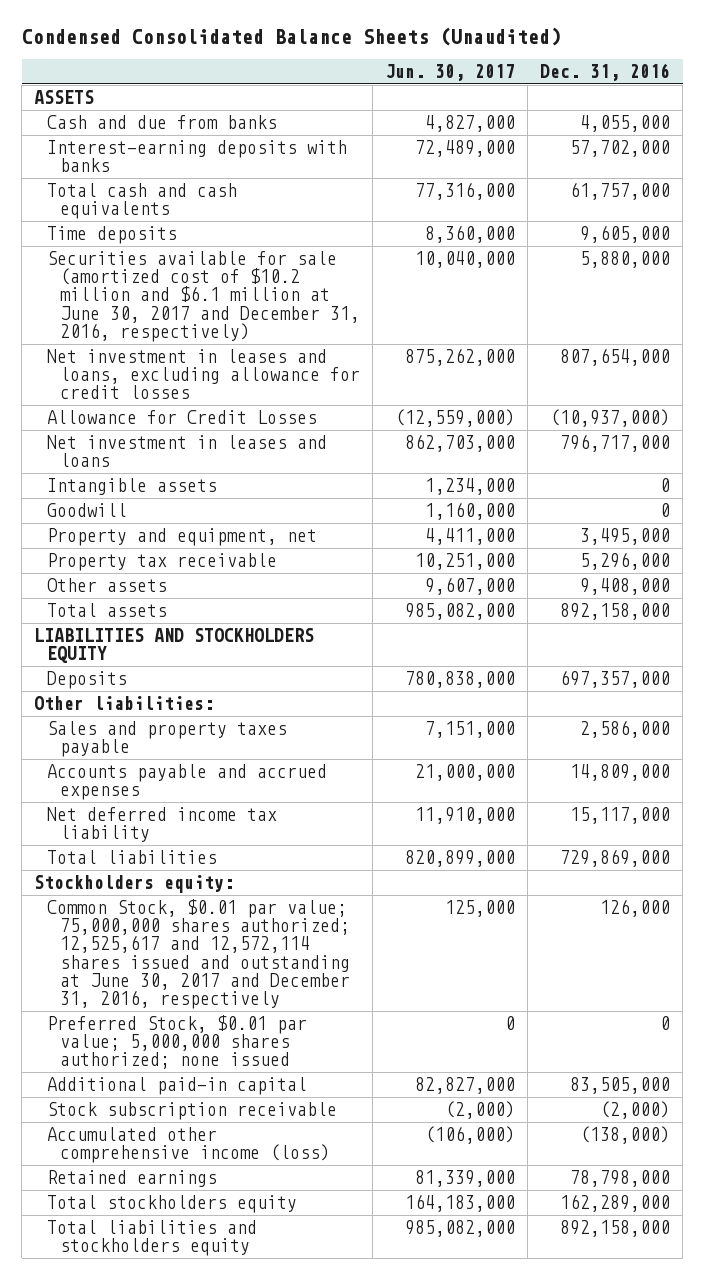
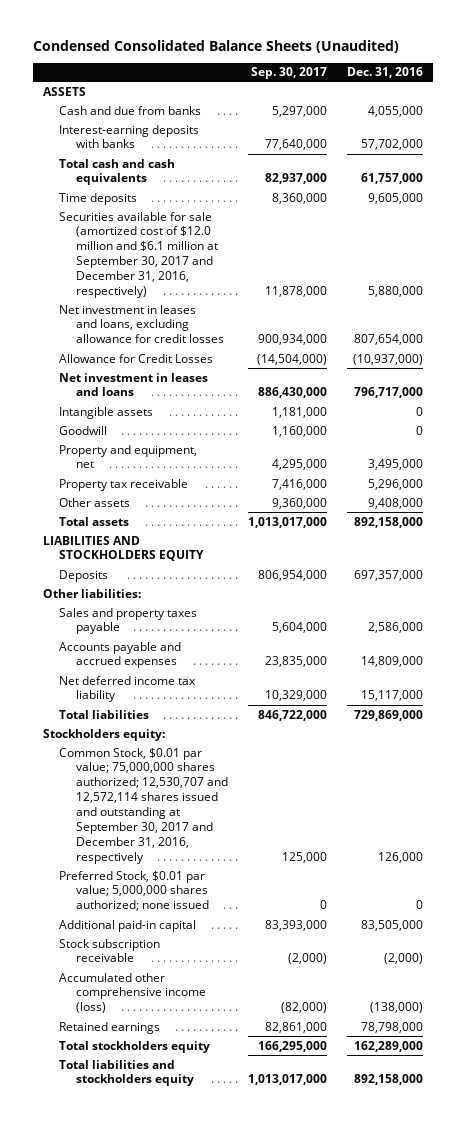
[385,63,516,81] Jun. 30, 2017 -> none
none -> [251,67,328,80] Sep. 30, 2017
[47,251,361,342] Securities available for sale (amortized cost of $10.2 million and $6.1 million at June 30, 2017 and December 31, 2016, respectively) -> [59,211,218,298] Securities available for sale (amortized cost of $12.0 million and $6.1 million at September 30, 2017 and December 31, 2016, respectively)
[47,899,351,1009] Common Stock, $0.01 par value; 75,000,000 shares authorized; 12,525,617 and 12,572,114 shares issued and outstanding at June 30, 2017 and December 31, 2016, respectively -> [59,747,228,864] Common Stock, $0.01 par value; 75,000,000 shares authorized; 12,530,707 and 12,572,114 shares issued and outstanding at September 30, 2017 and December 31, 2016, respectively

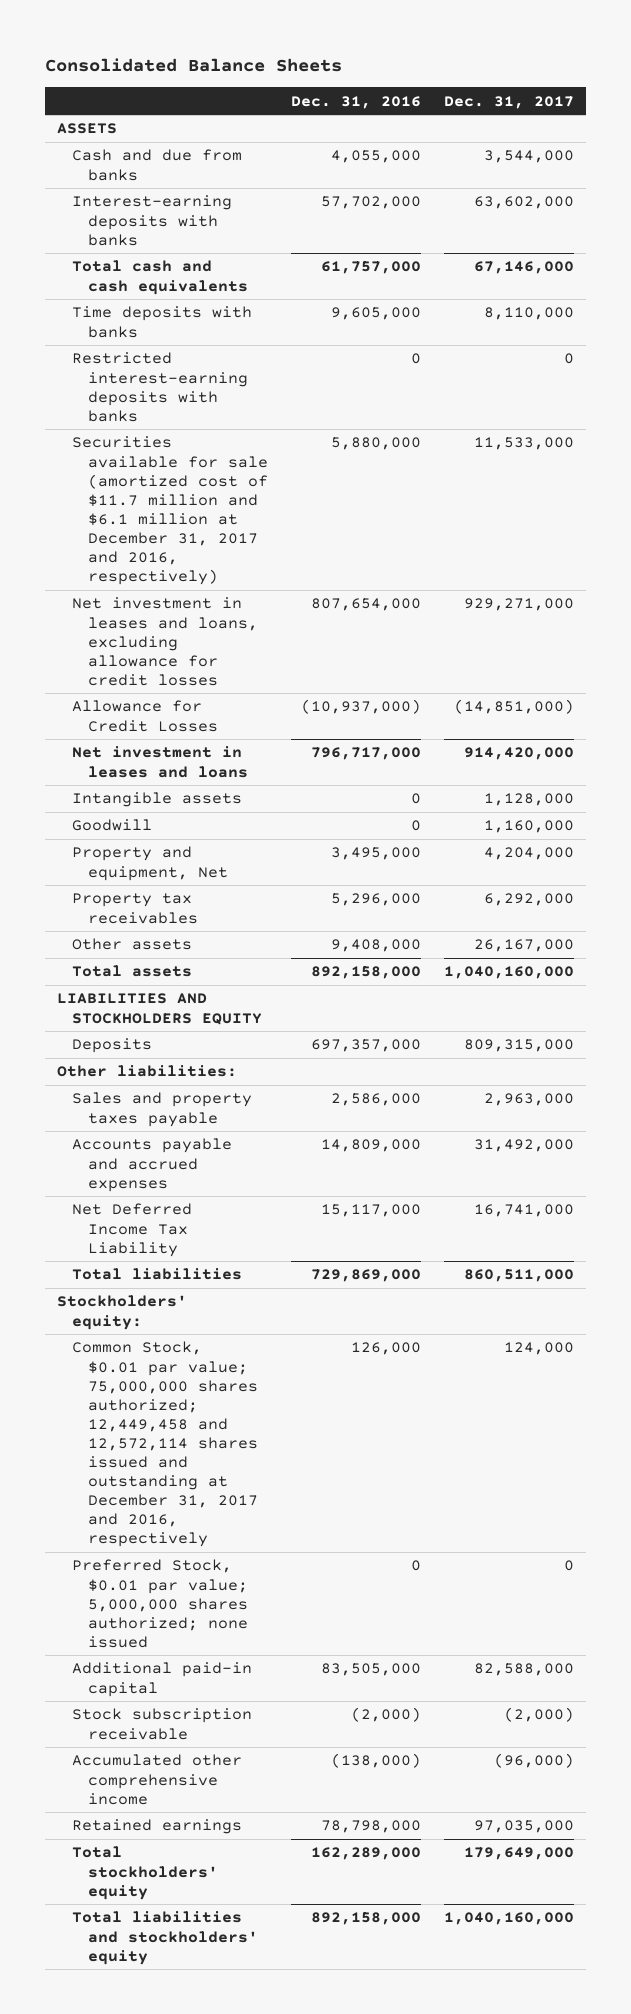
[32,39,399,53] Condensed Consolidated Balance Sheets (Unaudited) -> [44,57,342,72] Consolidated Balance Sheets
[251,67,328,80] Sep. 30, 2017 -> none
none -> [444,95,575,109] Dec. 31, 2017
[59,192,138,205] Time deposits -> [72,306,253,338] Time deposits with banks
none -> [72,352,248,422] Restricted interest-earning deposits with banks
[59,211,218,298] Securities available for sale (amortized cost of $12.0 million and $6.1 million at September 30, 2017 and December 31, 2016, respectively) -> [72,436,268,585] Securities available for sale (amortized cost of $11.7 million and $6.1 million at December 31, 2017 and 2016, respectively)
[59,444,198,469] Property and equipment, net -> [72,846,228,881] Property and equipment, Net
[59,478,189,491] Property tax receivable -> [72,893,198,924] Property tax receivables
[59,675,197,703] Net deferred income tax liability -> [72,1203,193,1257] Net Deferred Income Tax Liability
[42,728,165,741] Stockholders equity: -> [56,1295,187,1330] Stockholders' equity:
[59,747,228,864] Common Stock, $0.01 par value; 75,000,000 shares authorized; 12,530,707 and 12,572,114 shares issued and outstanding at September 30, 2017 and December 31, 2016, respectively -> [72,1341,258,1547] Common Stock, $0.01 par value; 75,000,000 shares authorized; 12,449,458 and 12,572,114 shares issued and outstanding at December 31, 2017 and 2016, respectively
[59,972,206,1014] Accumulated other comprehensive income (loss) -> [72,1754,243,1805] Accumulated other comprehensive income
[59,1040,211,1053] Total stockholders equity -> [72,1846,218,1900] Total stockholders' equity
[59,1059,194,1087] Total liabilities and stockholders equity -> [72,1911,258,1965] Total liabilities and stockholders' equity

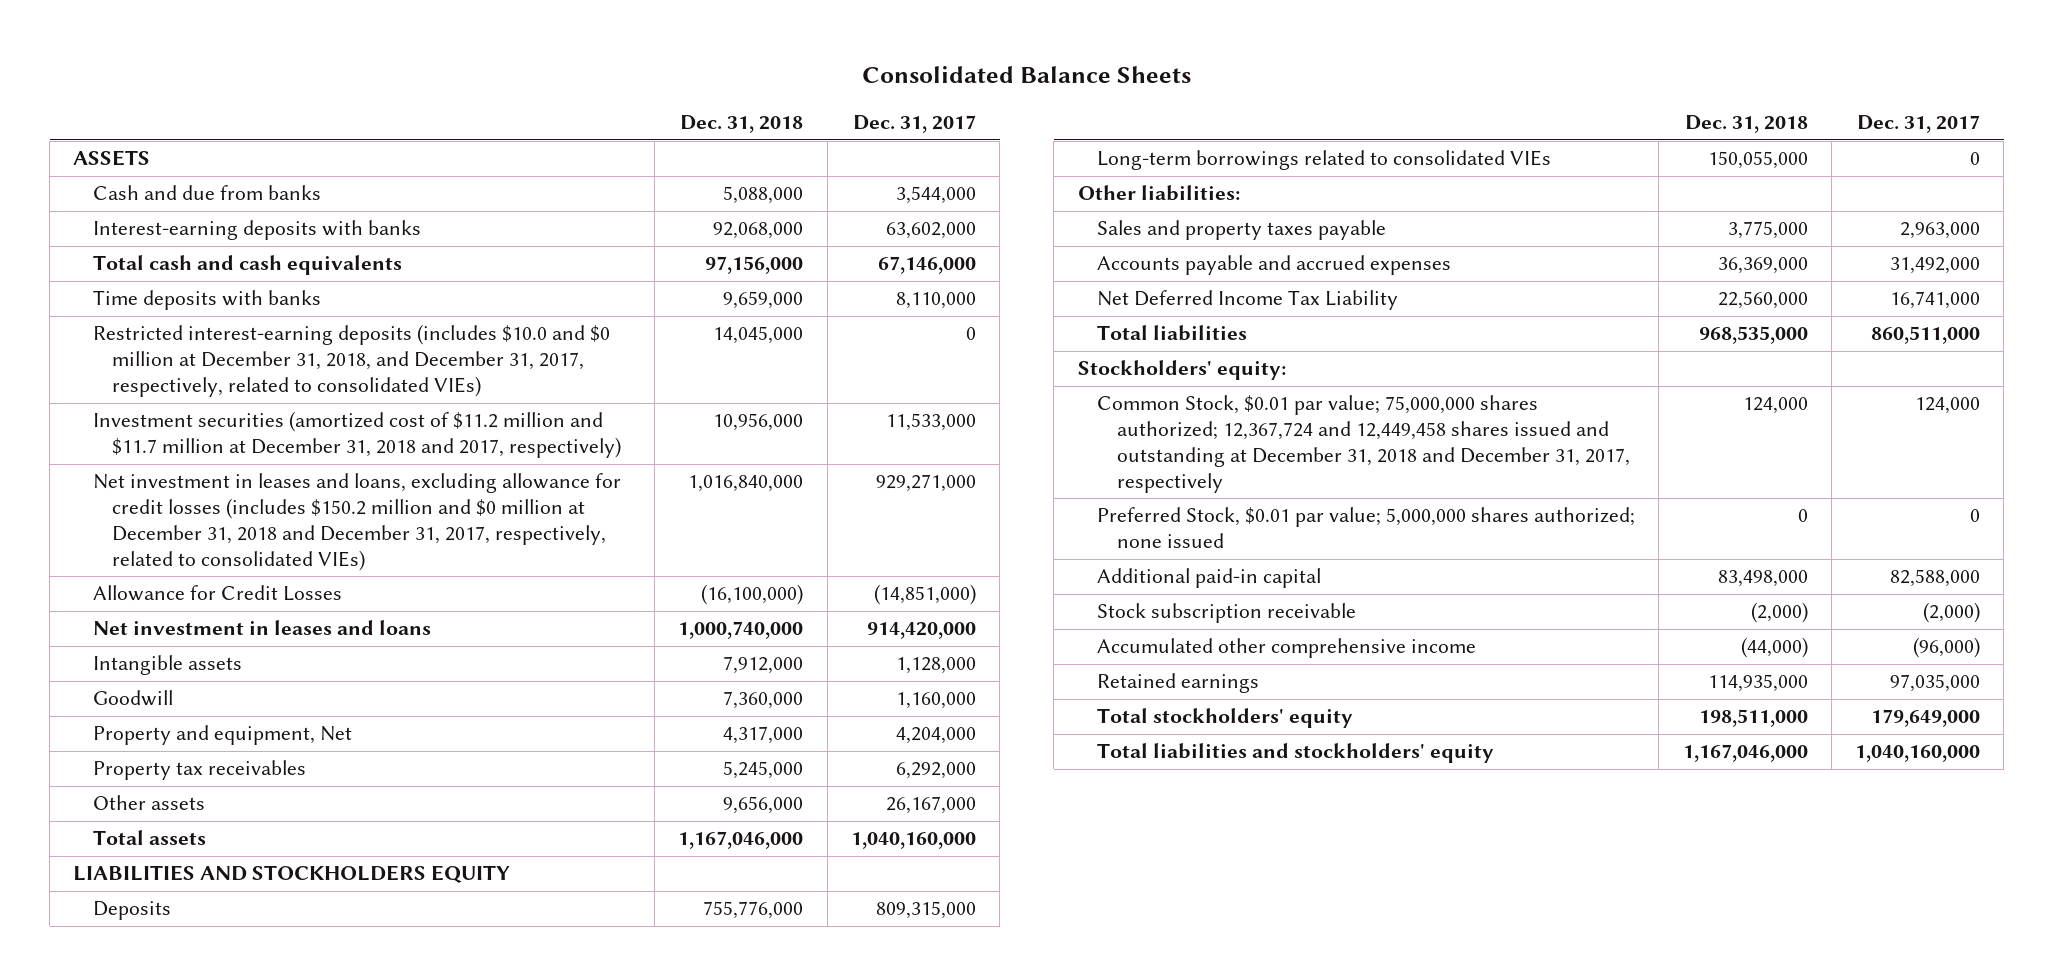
[290,95,421,109] Dec. 31, 2016 -> none
none -> [680,115,804,134] Dec. 31, 2018
[72,352,248,422] Restricted interest-earning deposits with banks -> [92,324,610,398] Restricted interest-earning deposits (includes $10.0 and $0 million at December 31, 2018, and December 31, 2017, respectively, related to consolidated VIEs)
[72,436,268,585] Securities available for sale (amortized cost of $11.7 million and $6.1 million at December 31, 2017 and 2016, respectively) -> [92,411,622,459] Investment securities (amortized cost of $11.2 million and $11.7 million at December 31, 2018 and 2017, respectively)
[72,597,258,686] Net investment in leases and loans, excluding allowance for credit losses -> [92,473,621,572] Net investment in leases and loans, excluding allowance for credit losses (includes $150.2 million and $0 million at December 31, 2018 and December 31, 2017, respectively, related to consolidated VIEs)
none -> [1097,150,1552,171] Long-term borrowings related to consolidated VIEs
[72,1341,258,1547] Common Stock, $0.01 par value; 75,000,000 shares authorized; 12,449,458 and 12,572,114 shares issued and outstanding at December 31, 2017 and 2016, respectively -> [1097,395,1630,494] Common Stock, $0.01 par value; 75,000,000 shares authorized; 12,367,724 and 12,449,458 shares issued and outstanding at December 31, 2018 and December 31, 2017, respectively

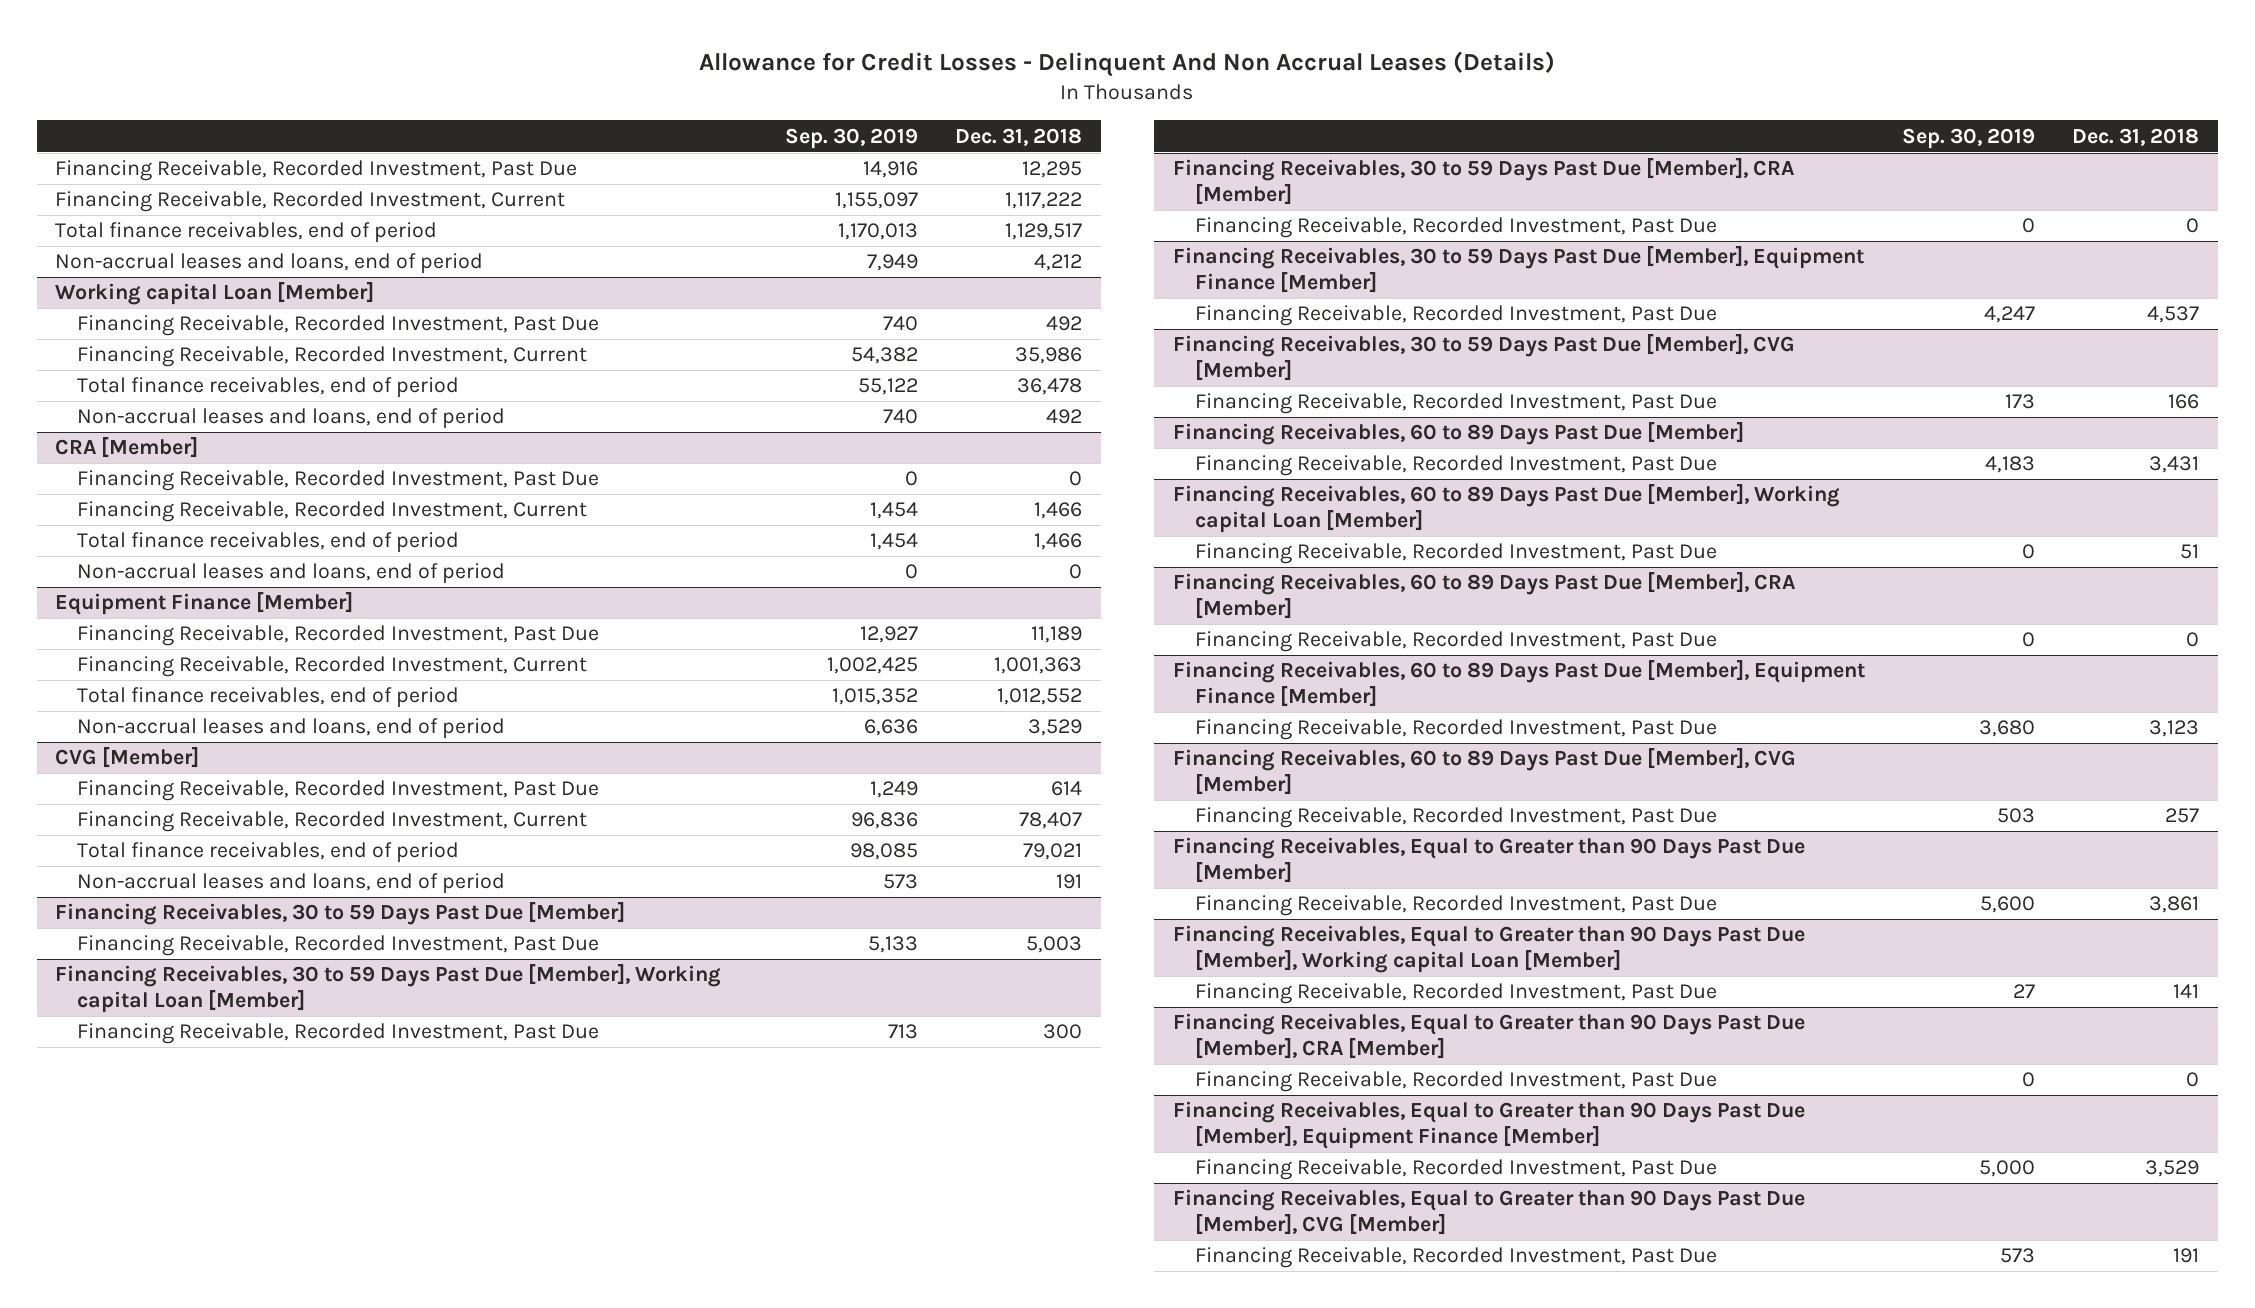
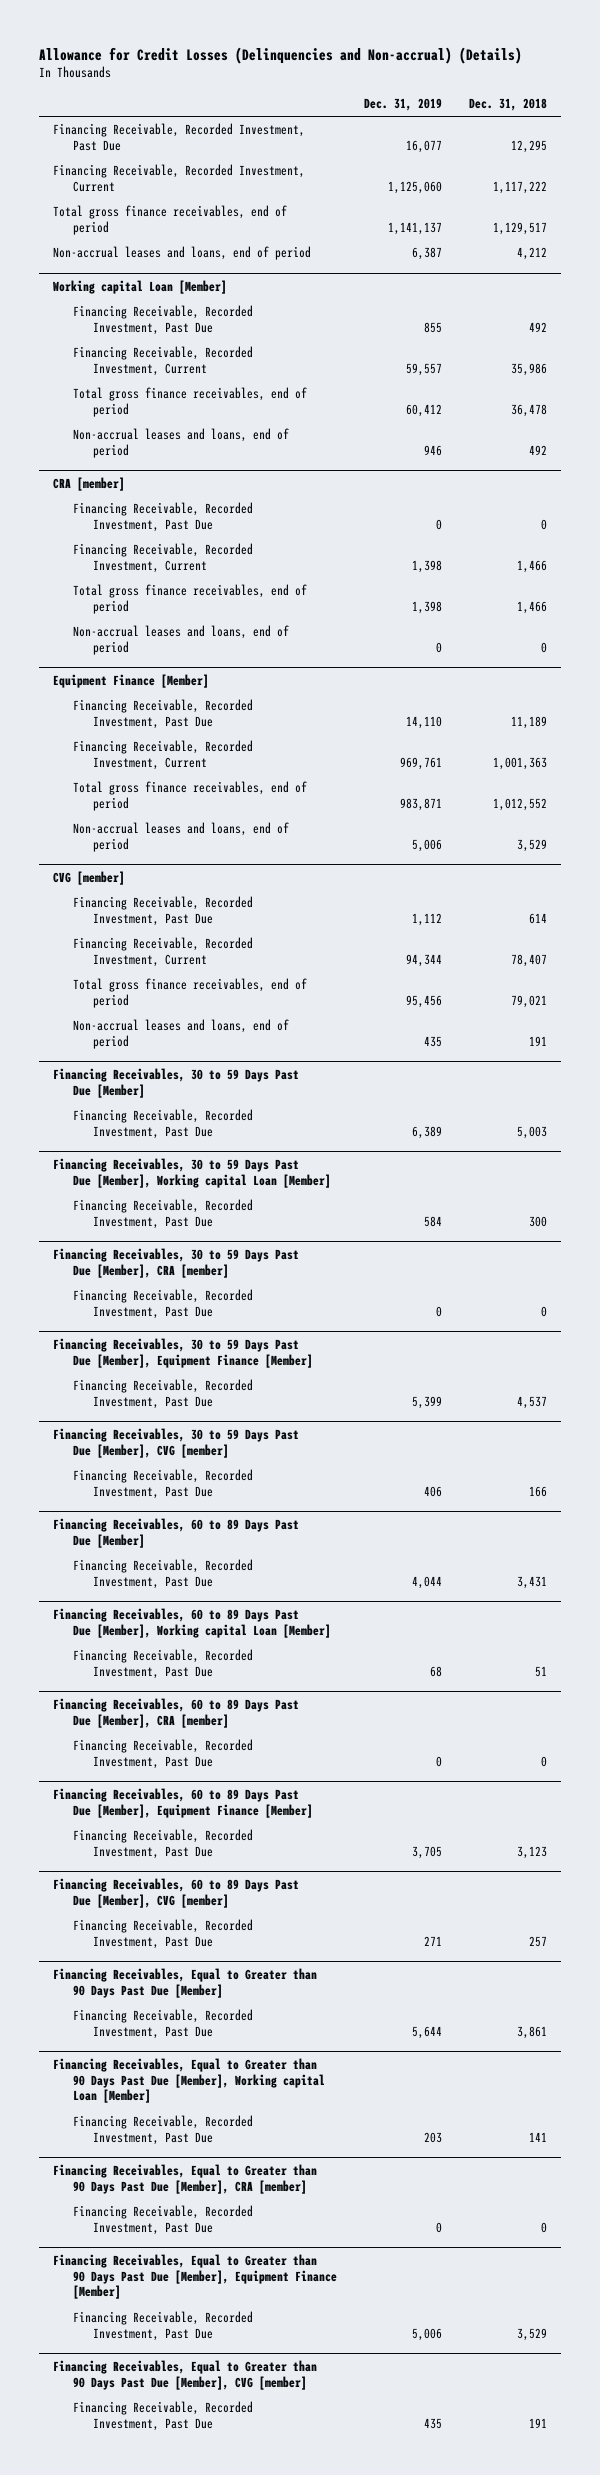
[699,51,1556,78] Allowance for Credit Losses - Delinquent And Non Accrual Leases (Details) -> [39,46,523,64] Allowance for Credit Losses (Delinquencies and Non-accrual) (Details)
[784,127,918,149] Sep. 30, 2019 -> none
none -> [364,97,443,111] Dec. 31, 2019
[55,222,438,244] Total finance receivables, end of period -> [52,205,287,235] Total gross finance receivables, end of period
[77,377,460,399] Total finance receivables, end of period -> [73,387,308,417] Total gross finance receivables, end of period
[55,437,199,459] CRA [Member] -> [52,477,125,492] CRA [member]
[77,532,460,554] Total finance receivables, end of period -> [73,584,308,614] Total gross finance receivables, end of period
[77,687,460,709] Total finance receivables, end of period -> [73,781,308,811] Total gross finance receivables, end of period
[55,747,200,769] CVG [Member] -> [52,871,125,886] CVG [member]
[77,842,460,864] Total finance receivables, end of period -> [73,978,308,1008] Total gross finance receivables, end of period
[1172,158,1794,205] Financing Receivables, 30 to 59 Days Past Due [Member], CRA [Member] -> [52,1248,299,1278] Financing Receivables, 30 to 59 Days Past Due [Member], CRA [member]
[1172,334,1795,381] Financing Receivables, 30 to 59 Days Past Due [Member], CVG [Member] -> [52,1428,299,1458] Financing Receivables, 30 to 59 Days Past Due [Member], CVG [member]
[1172,572,1795,619] Financing Receivables, 60 to 89 Days Past Due [Member], CRA [Member] -> [52,1698,299,1728] Financing Receivables, 60 to 89 Days Past Due [Member], CRA [member]
[1172,748,1796,795] Financing Receivables, 60 to 89 Days Past Due [Member], CVG [Member] -> [52,1878,299,1908] Financing Receivables, 60 to 89 Days Past Due [Member], CVG [member]
[1172,1013,1805,1059] Financing Receivables, Equal to Greater than 90 Days Past Due [Member], CRA [Member] -> [52,2164,317,2194] Financing Receivables, Equal to Greater than 90 Days Past Due [Member], CRA [member]
[1172,1189,1805,1235] Financing Receivables, Equal to Greater than 90 Days Past Due [Member], CVG [Member] -> [52,2360,317,2390] Financing Receivables, Equal to Greater than 90 Days Past Due [Member], CVG [member]

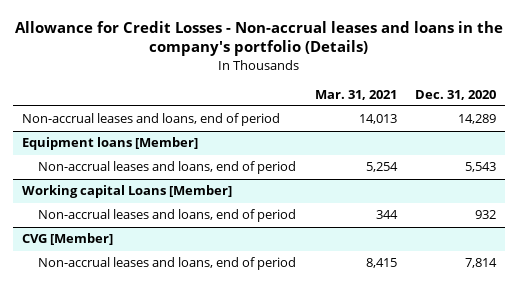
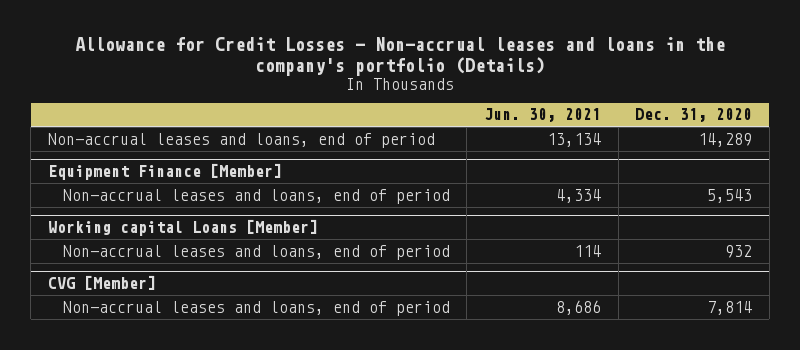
[314,89,397,100] Mar. 31, 2021 -> none
none -> [484,108,602,123] Jun. 30, 2021
[21,137,198,151] Equipment loans [Member] -> [48,163,283,181] Equipment Finance [Member]

